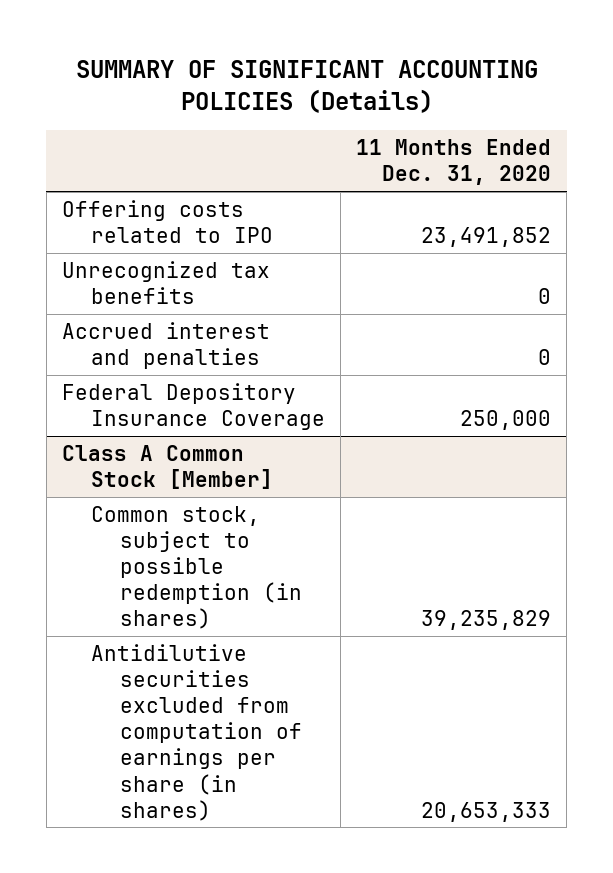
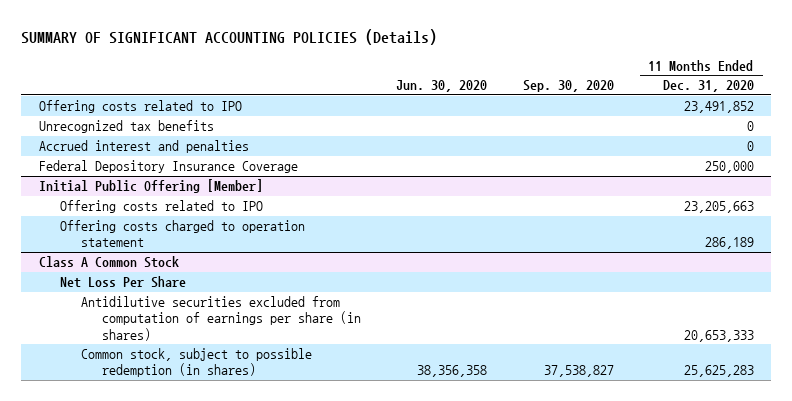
none -> [396,80,488,93] Jun. 30, 2020
none -> [522,80,614,93] Sep. 30, 2020
[90,505,302,630] Common stock, subject to possible redemption (in shares) -> none
none -> [38,179,263,194] Initial Public Offering [Member]
none -> [59,200,263,214] Offering costs related to IPO
none -> [59,220,305,248] Offering costs charged to operation statement
[61,444,273,489] Class A Common Stock [Member] -> [38,256,179,269] Class A Common Stock
none -> [59,276,186,289] Net Loss Per Share
none -> [80,348,312,378] Common stock, subject to possible redemption (in shares)

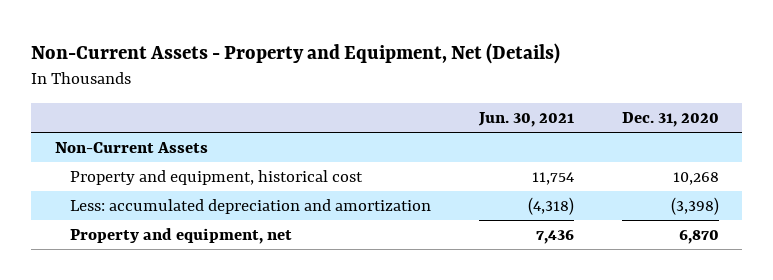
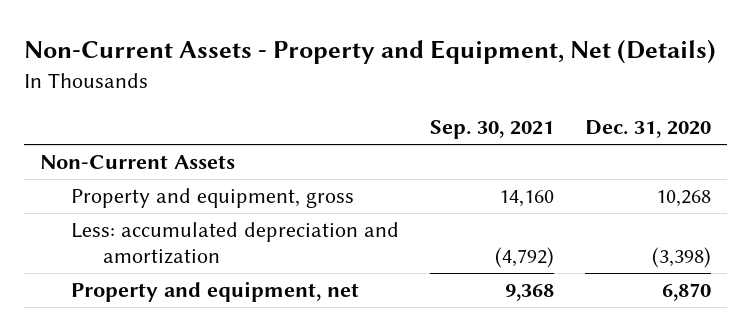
[477,111,574,127] Jun. 30, 2021 -> none
none -> [430,120,555,140] Sep. 30, 2021
[70,170,364,186] Property and equipment, historical cost -> [71,188,355,209] Property and equipment, gross

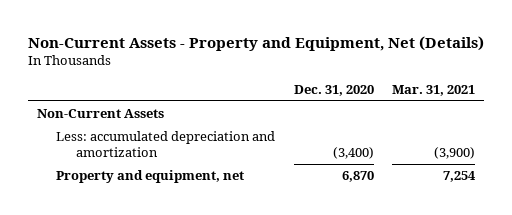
[430,120,555,140] Sep. 30, 2021 -> none
none -> [392,84,476,96] Mar. 31, 2021
[71,188,355,209] Property and equipment, gross -> none
[652,246,712,268] (3,398) -> [332,147,374,160] (3,400)

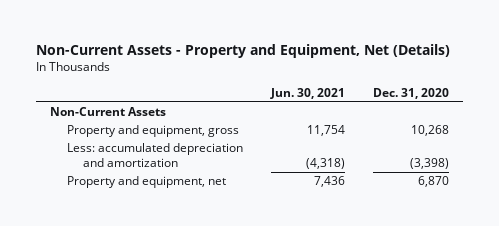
[392,84,476,96] Mar. 31, 2021 -> none
none -> [269,87,345,99] Jun. 30, 2021
none -> [66,125,239,138] Property and equipment, gross
[332,147,374,160] (3,400) -> [409,158,449,170] (3,398)

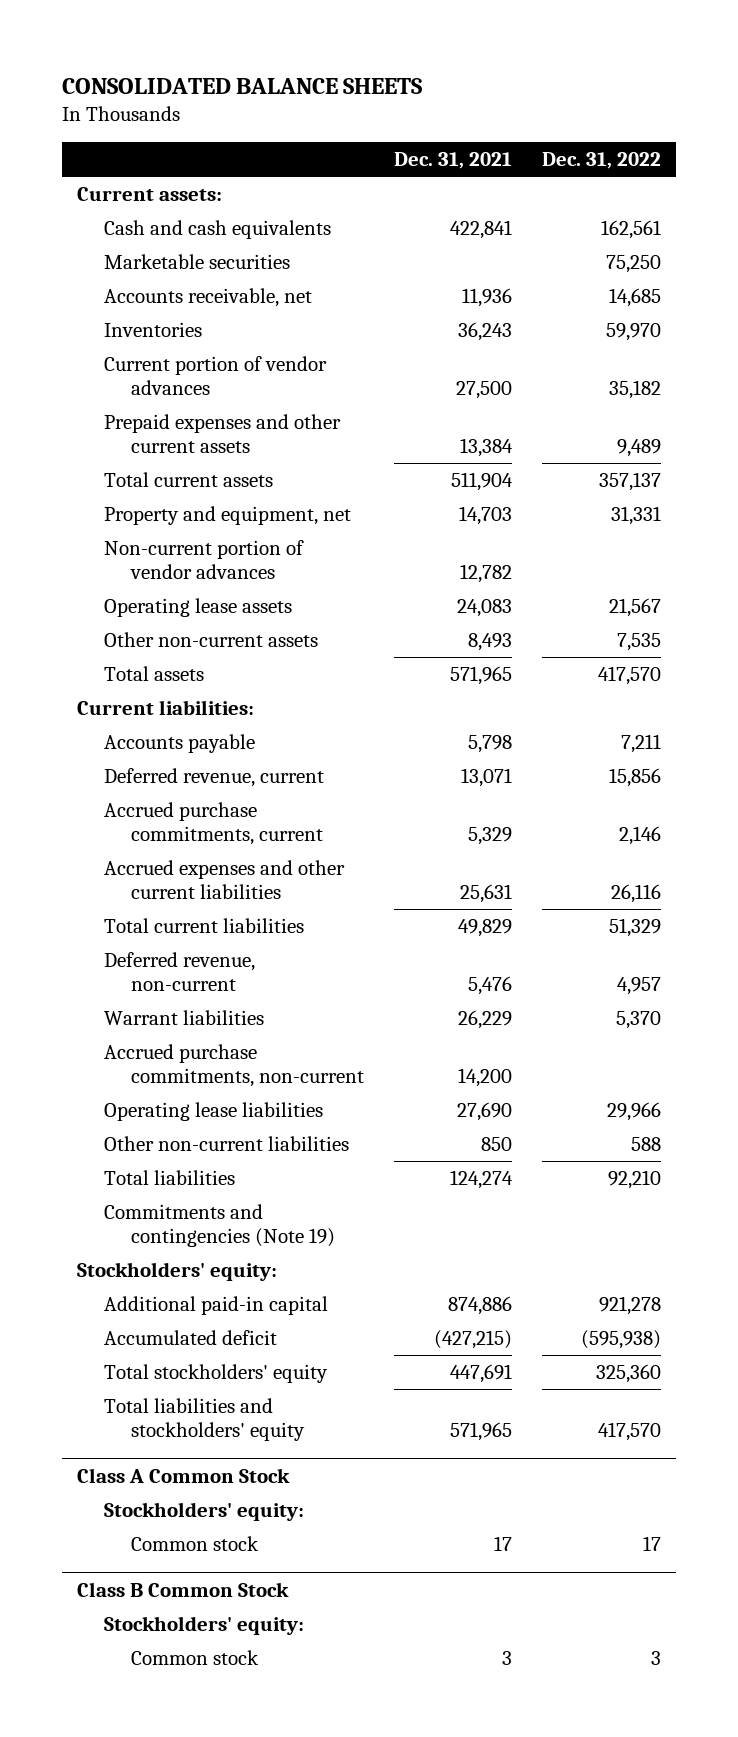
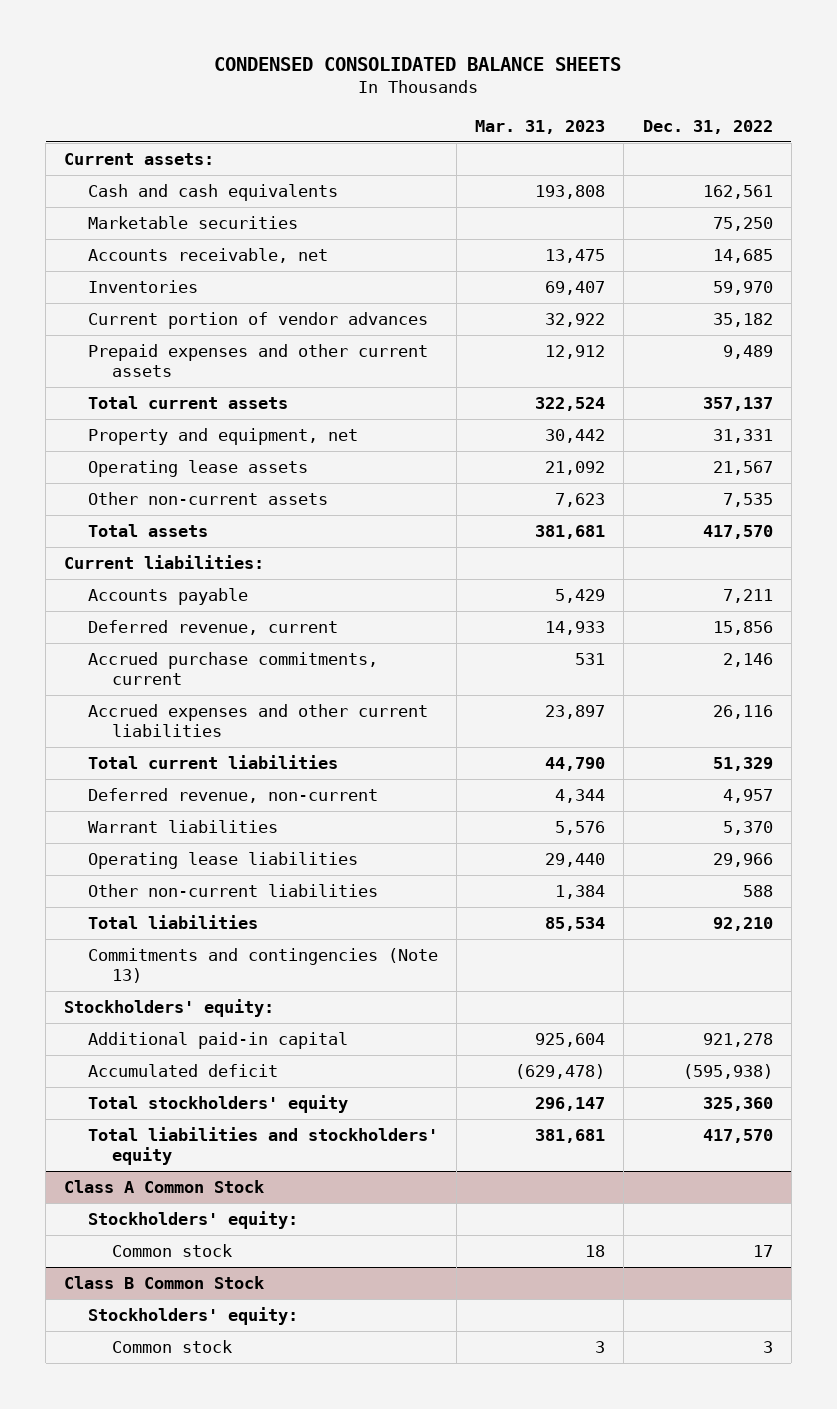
[61,77,422,94] CONSOLIDATED BALANCE SHEETS -> [214,56,622,71] CONDENSED CONSOLIDATED BALANCE SHEETS
[394,151,513,169] Dec. 31, 2021 -> none
none -> [475,119,606,134] Mar. 31, 2023
[103,540,304,579] Non-current portion of vendor advances -> none
[103,1044,365,1087] Accrued purchase commitments, non-current -> none
[103,1204,336,1247] Commitments and contingencies (Note 19) -> [88,948,439,983] Commitments and contingencies (Note 13)

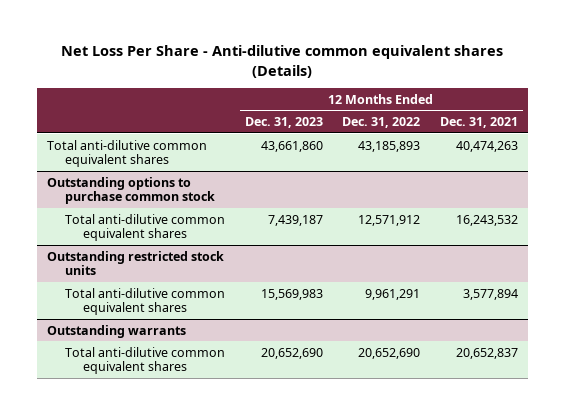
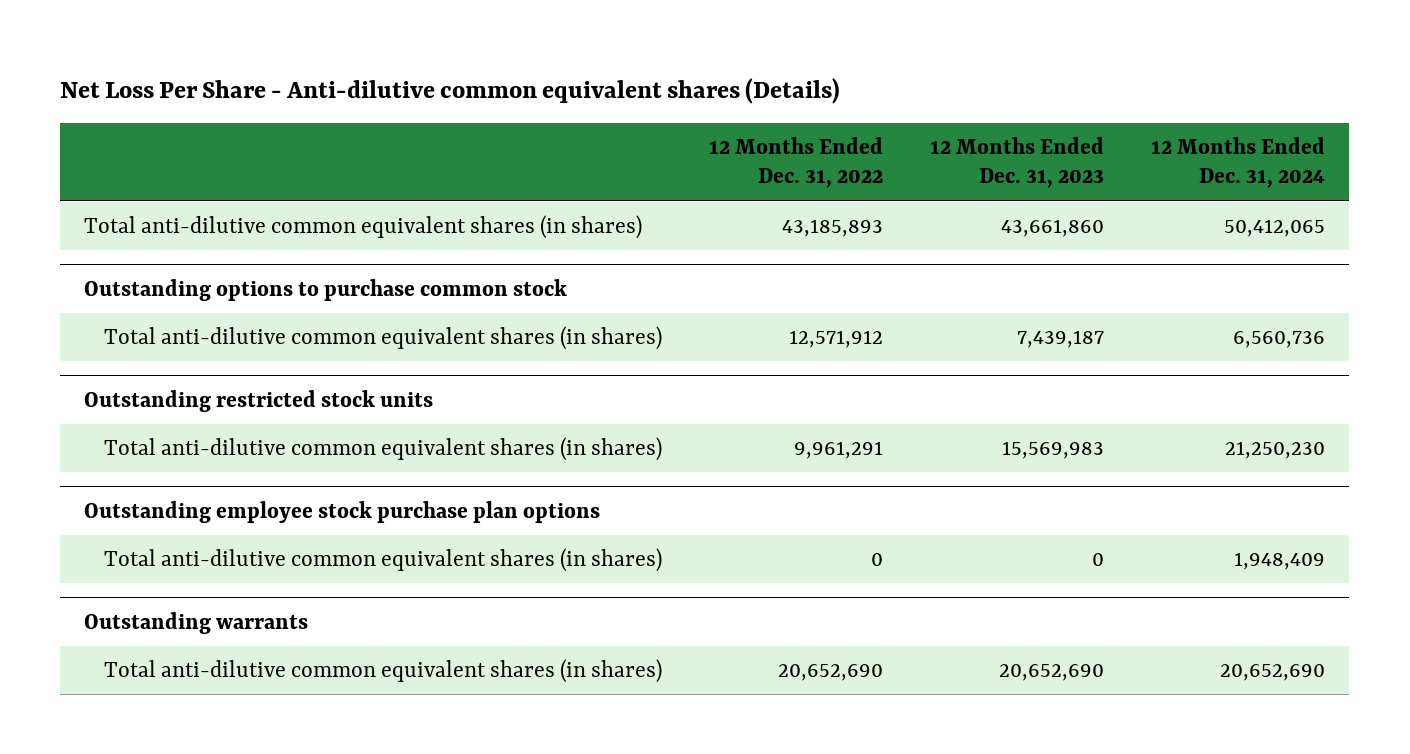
[439,116,518,128] Dec. 31, 2021 -> none
none -> [1151,136,1326,189] 12 Months Ended Dec. 31, 2024
[46,139,207,168] Total anti-dilutive common equivalent shares -> [84,215,643,240] Total anti-dilutive common equivalent shares (in shares)
[65,213,226,242] Total anti-dilutive common equivalent shares -> [103,326,662,351] Total anti-dilutive common equivalent shares (in shares)
[65,287,226,316] Total anti-dilutive common equivalent shares -> [103,437,662,462] Total anti-dilutive common equivalent shares (in shares)
none -> [84,500,601,523] Outstanding employee stock purchase plan options
none -> [103,548,662,573] Total anti-dilutive common equivalent shares (in shares)
[65,346,226,375] Total anti-dilutive common equivalent shares -> [103,659,662,684] Total anti-dilutive common equivalent shares (in shares)

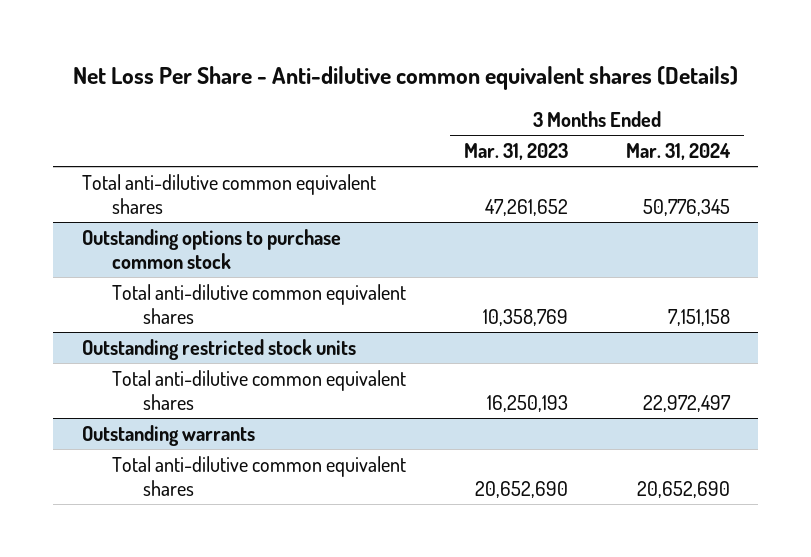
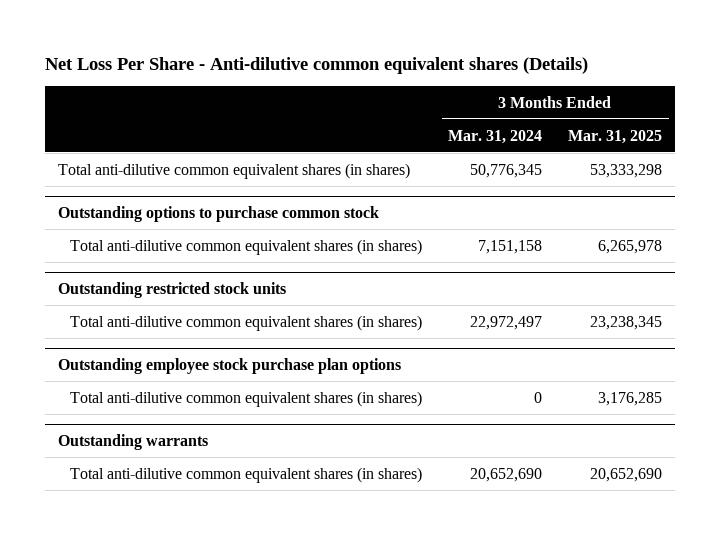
[464,143,569,161] Mar. 31, 2023 -> none
none -> [568,129,663,144] Mar. 31, 2025
[81,173,376,214] Total anti-dilutive common equivalent shares -> [58,162,411,179] Total anti-dilutive common equivalent shares (in shares)
[112,283,407,324] Total anti-dilutive common equivalent shares -> [70,238,423,255] Total anti-dilutive common equivalent shares (in shares)
[112,369,407,410] Total anti-dilutive common equivalent shares -> [70,314,423,331] Total anti-dilutive common equivalent shares (in shares)
none -> [58,357,402,374] Outstanding employee stock purchase plan options
none -> [70,390,423,407] Total anti-dilutive common equivalent shares (in shares)
[112,455,407,496] Total anti-dilutive common equivalent shares -> [70,466,423,483] Total anti-dilutive common equivalent shares (in shares)

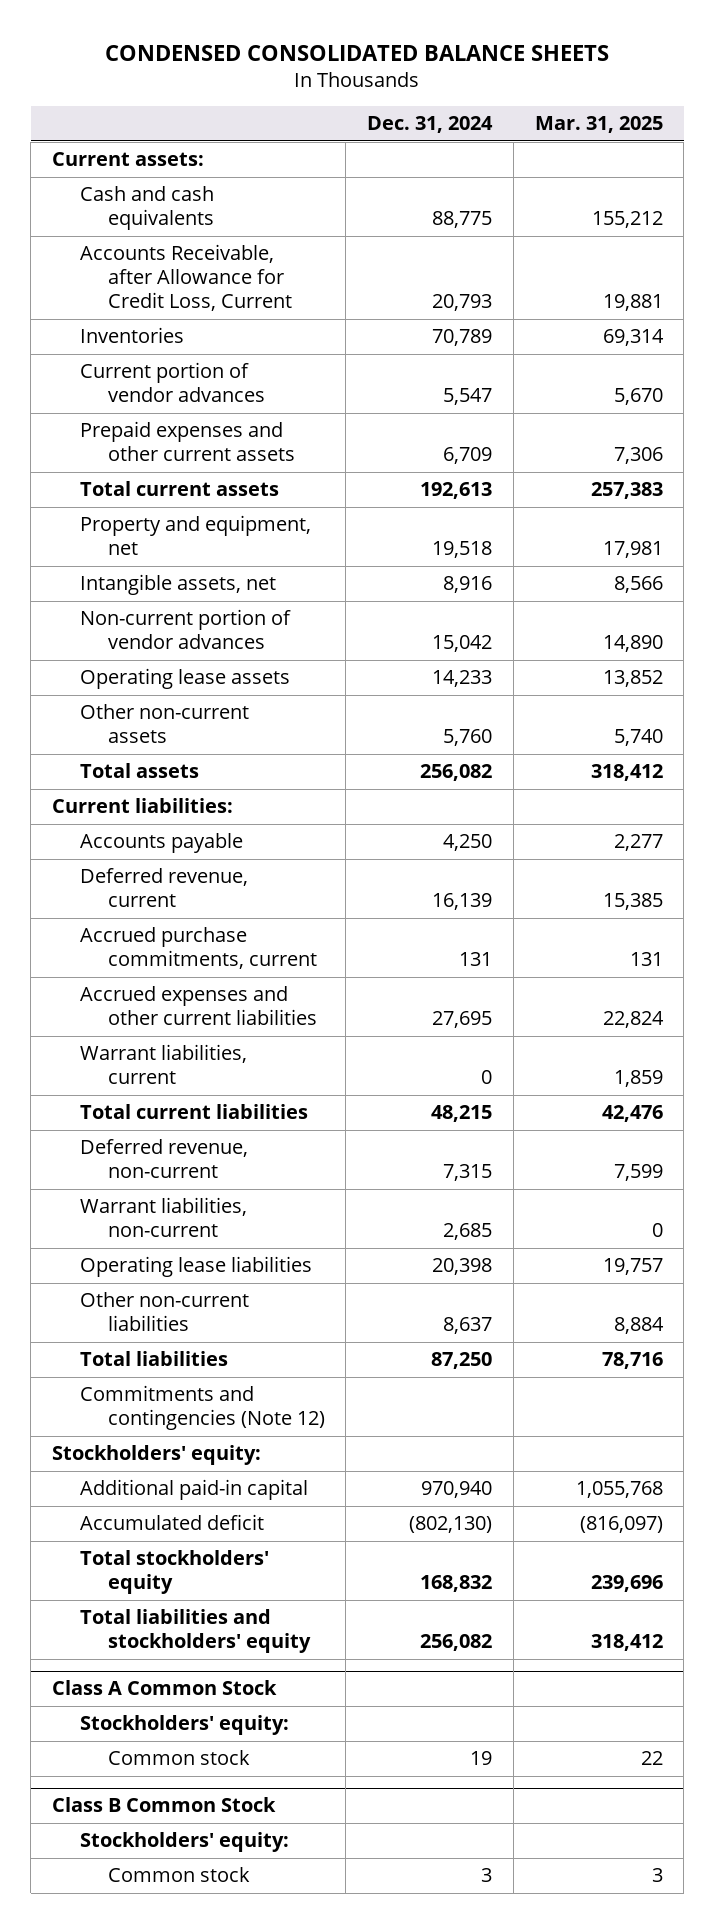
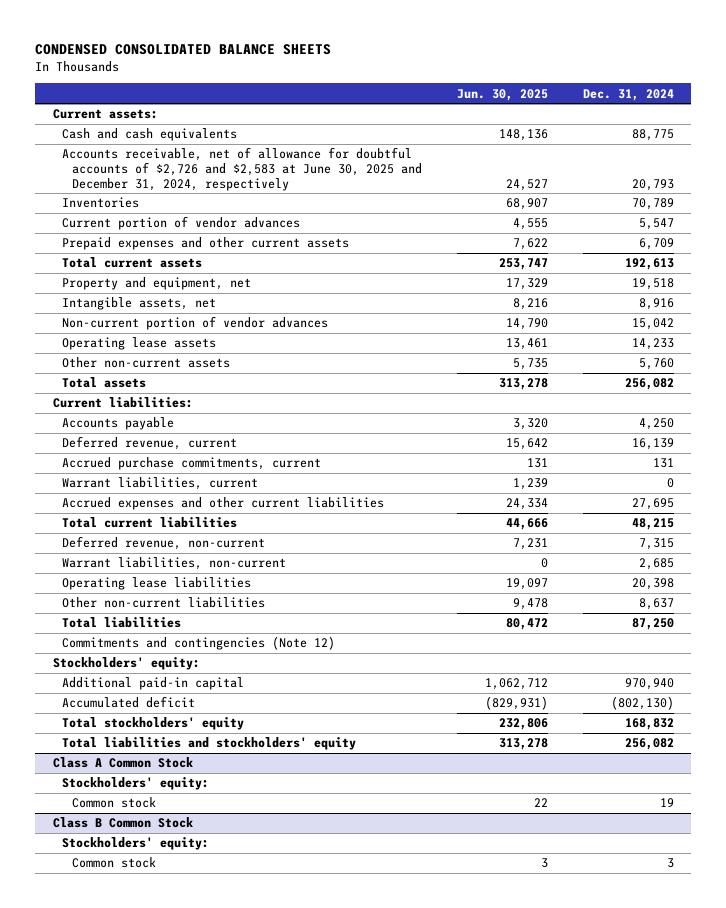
[534,116,663,134] Mar. 31, 2025 -> none
none -> [456,88,548,101] Jun. 30, 2025
[79,244,292,312] Accounts Receivable, after Allowance for Credit Loss, Current -> [62,147,422,191] Accounts receivable, net of allowance for doubtful accounts of $2,726 and $2,583 at June 30, 2025 and December 31, 2024, respectively
[79,986,317,1026] Accrued expenses and other current liabilities -> [62,497,385,511] Accrued expenses and other current liabilities

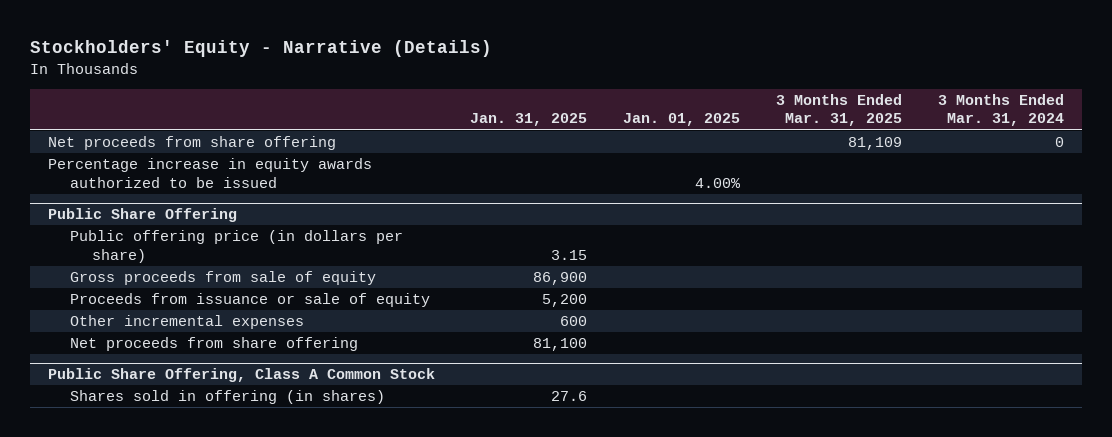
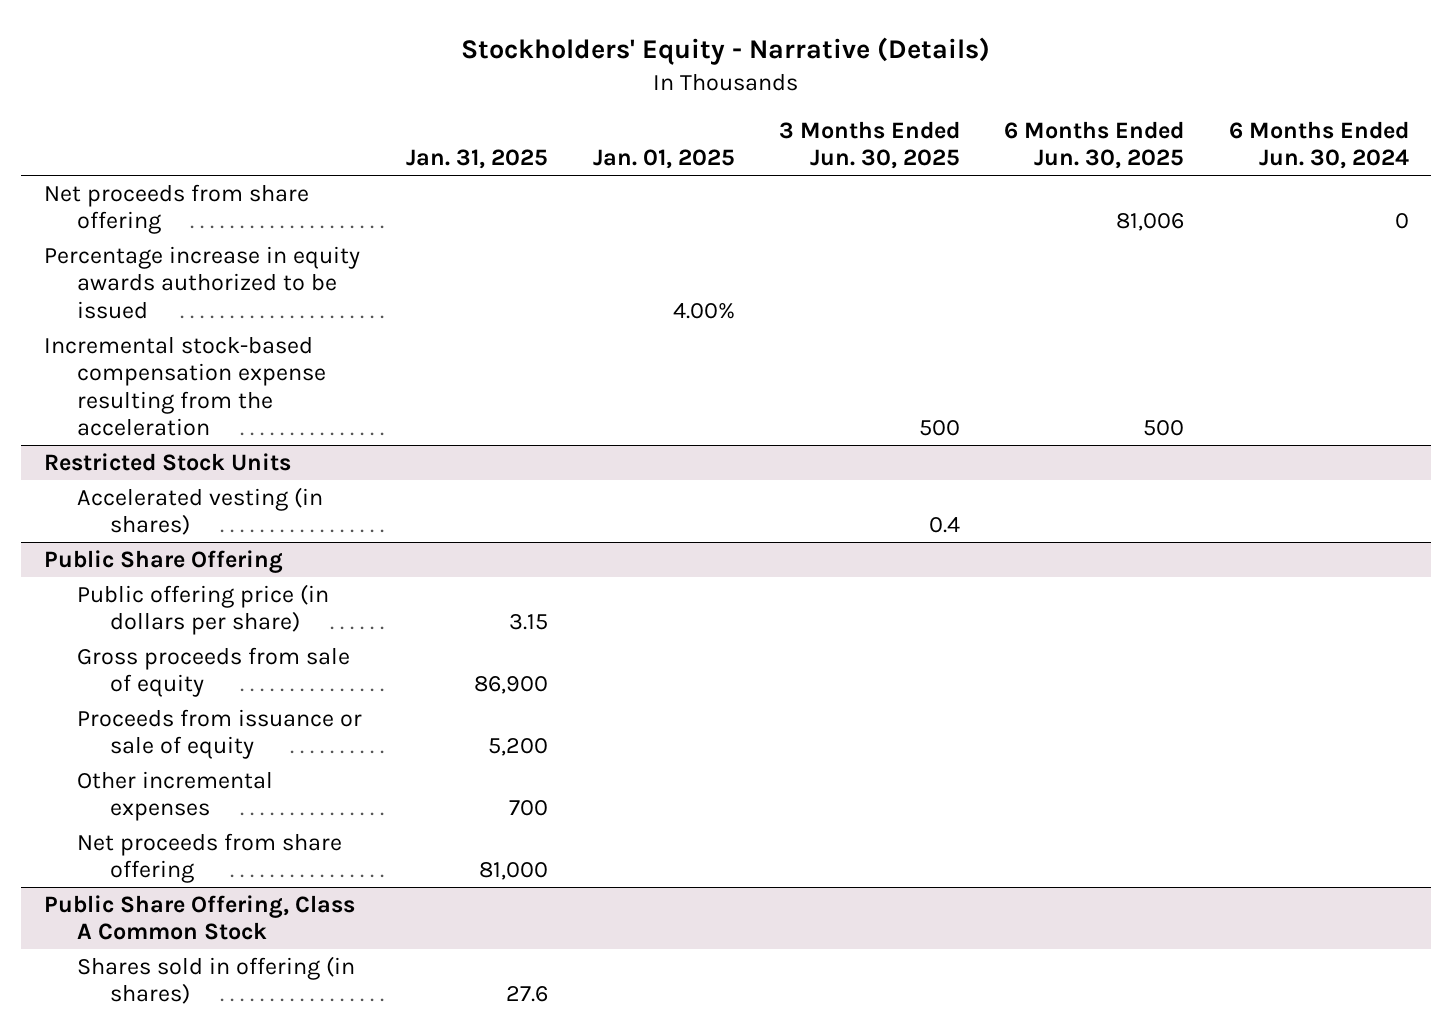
[776,93,903,127] 3 Months Ended Mar. 31, 2025 -> none
[938,93,1065,127] 3 Months Ended Mar. 31, 2024 -> none
none -> [779,120,961,170] 3 Months Ended Jun. 30, 2025
none -> [1004,120,1185,170] 6 Months Ended Jun. 30, 2025
none -> [1228,120,1409,170] 6 Months Ended Jun. 30, 2024
none -> [43,335,326,436] Incremental stock-based compensation expense resulting from the acceleration
none -> [43,452,291,471] Restricted Stock Units
none -> [76,486,323,536] Accelerated vesting (in shares)
[560,316,588,327] 600 -> [509,800,549,817] 700
[533,338,588,352] 81,100 -> [479,862,549,881] 81,000

